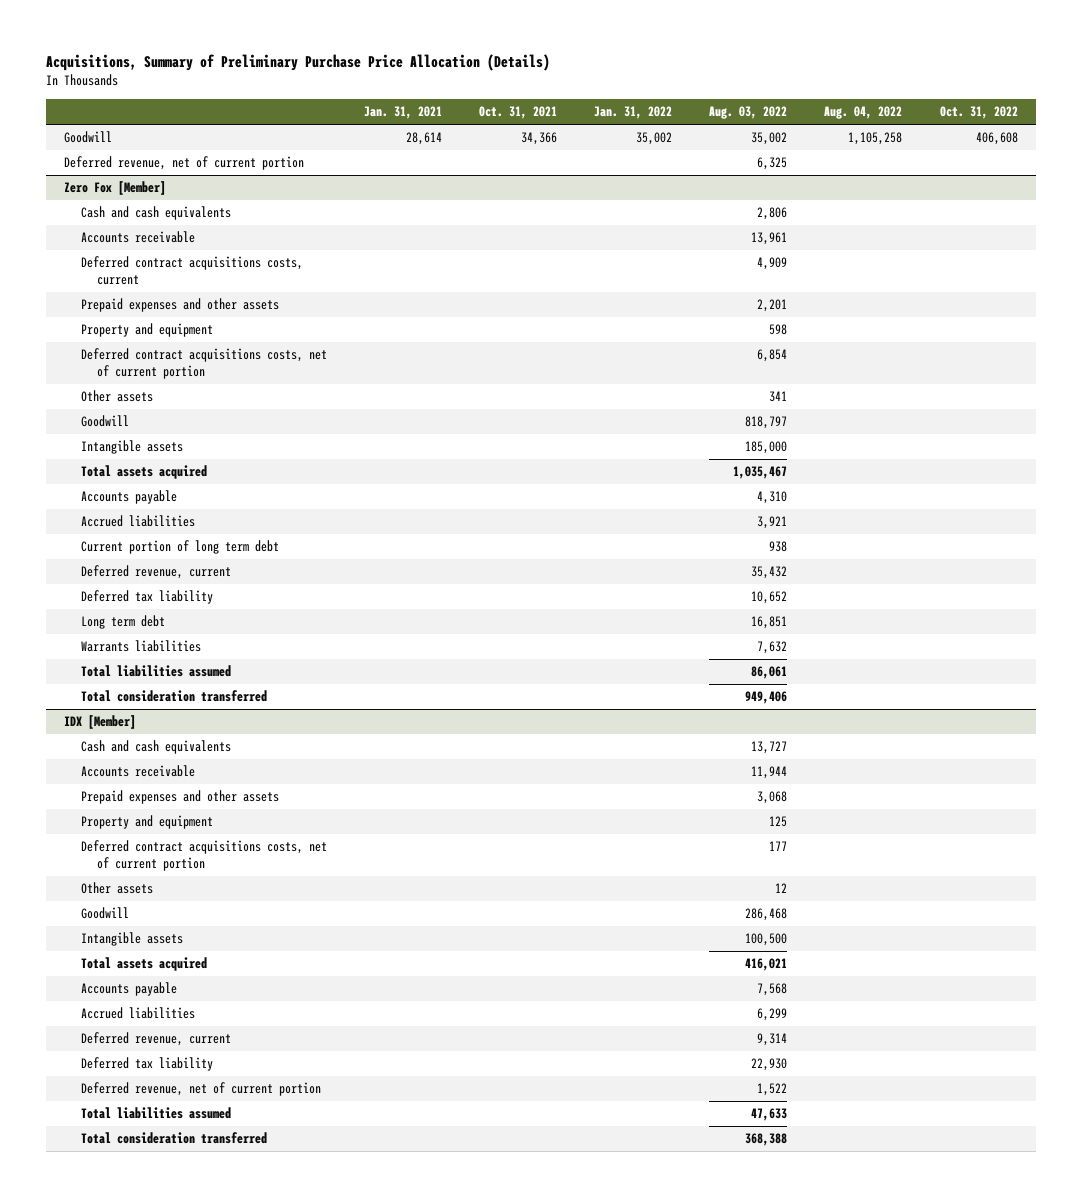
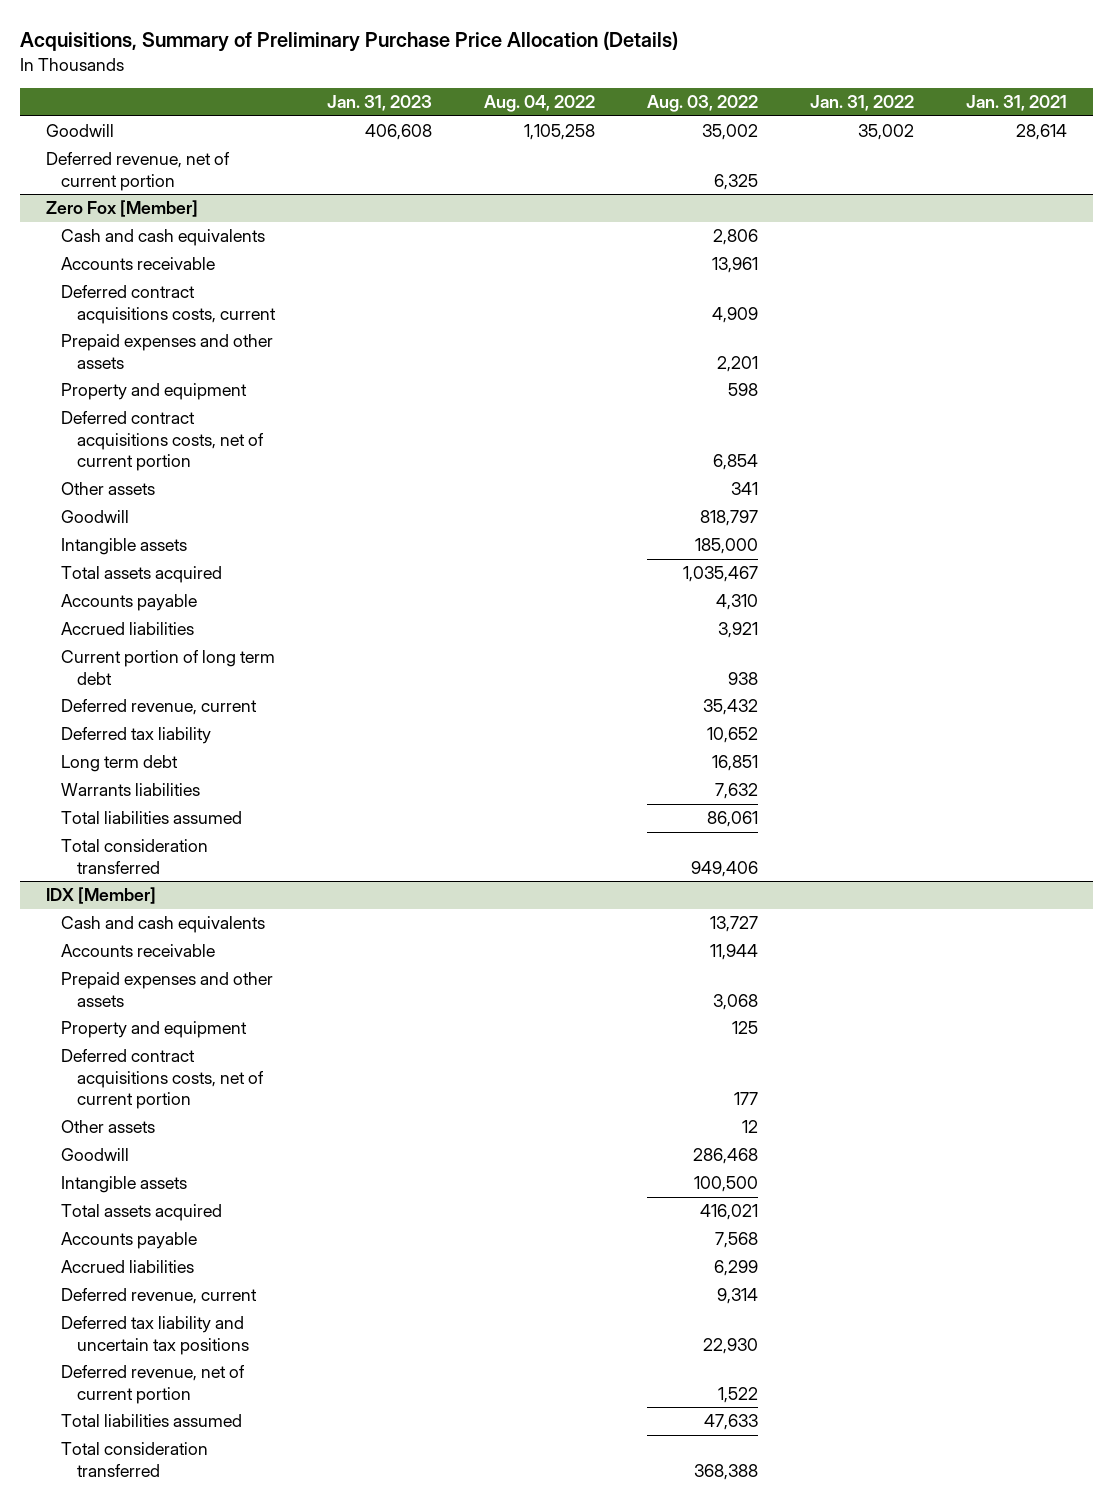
[478,106,557,120] Oct. 31, 2021 -> none
[939,106,1018,120] Oct. 31, 2022 -> none
none -> [327,95,433,112] Jan. 31, 2023
[80,1057,213,1072] Deferred tax liability -> [61,1316,249,1355] Deferred tax liability and uncertain tax positions

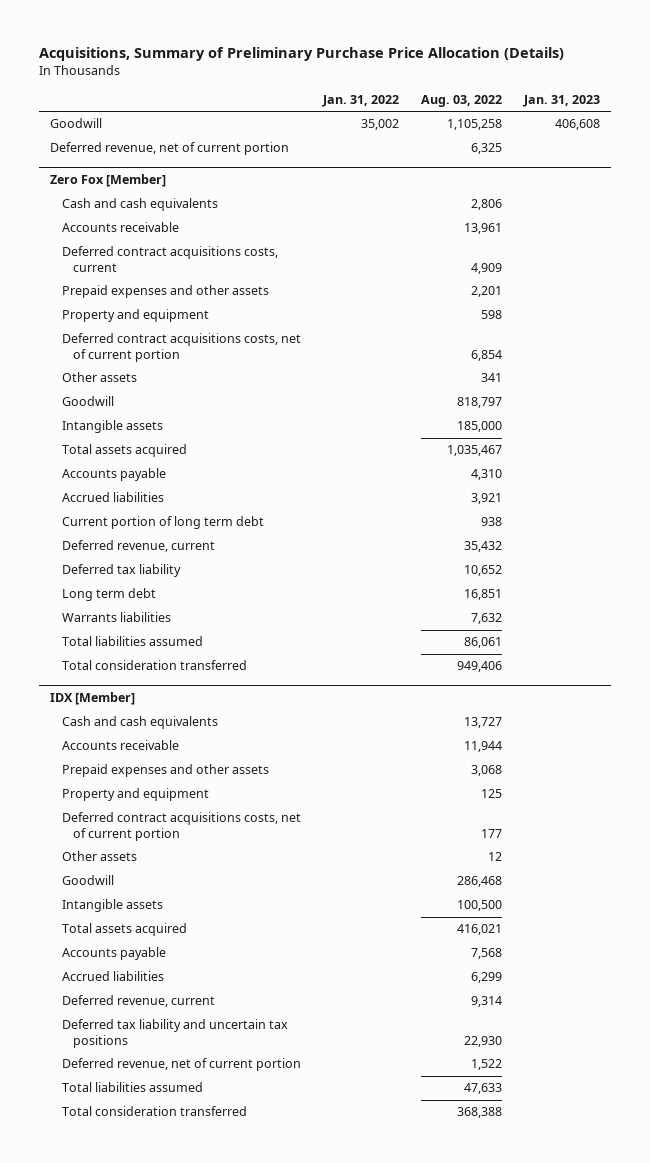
[484,95,596,113] Aug. 04, 2022 -> none
[965,95,1067,112] Jan. 31, 2021 -> none
[702,124,759,141] 35,002 -> [447,119,503,131] 1,105,258

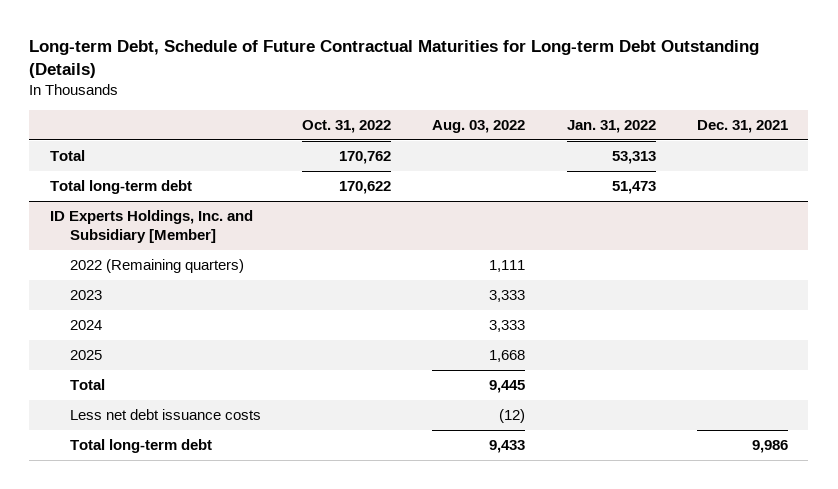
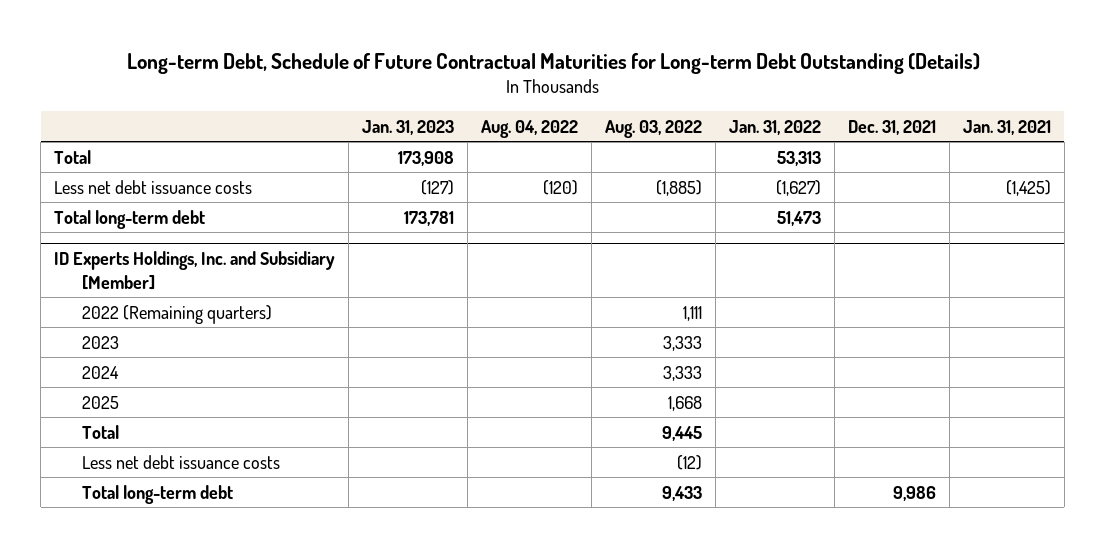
[302,119,392,133] Oct. 31, 2022 -> none
none -> [362,119,455,135] Jan. 31, 2023
none -> [481,119,579,138] Aug. 04, 2022
none -> [962,119,1051,135] Jan. 31, 2021
none -> [54,179,253,194] Less net debt issuance costs

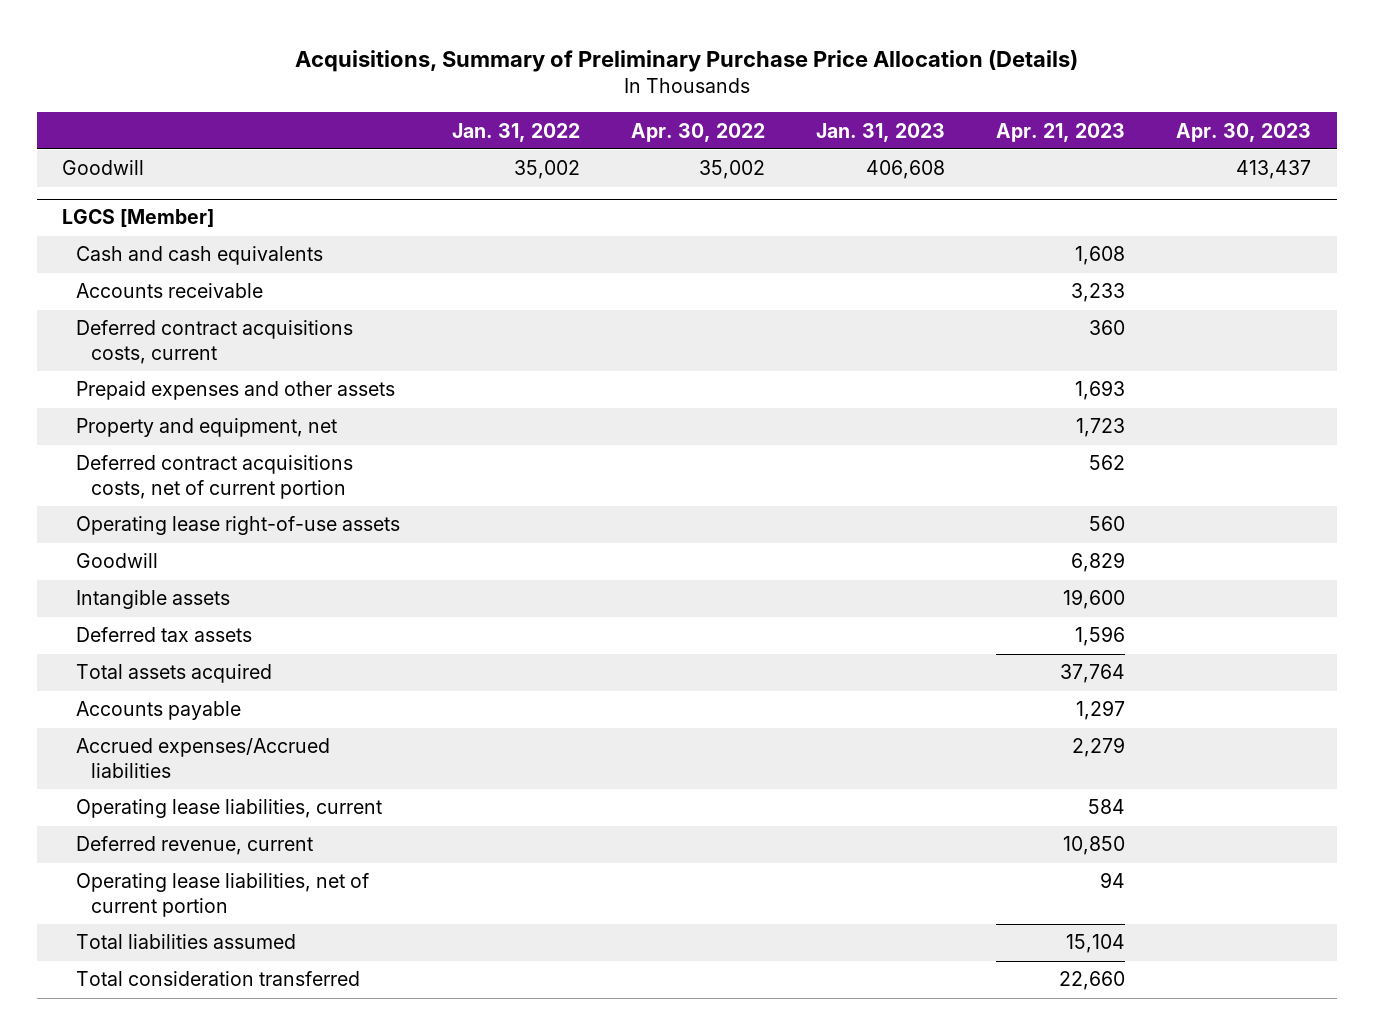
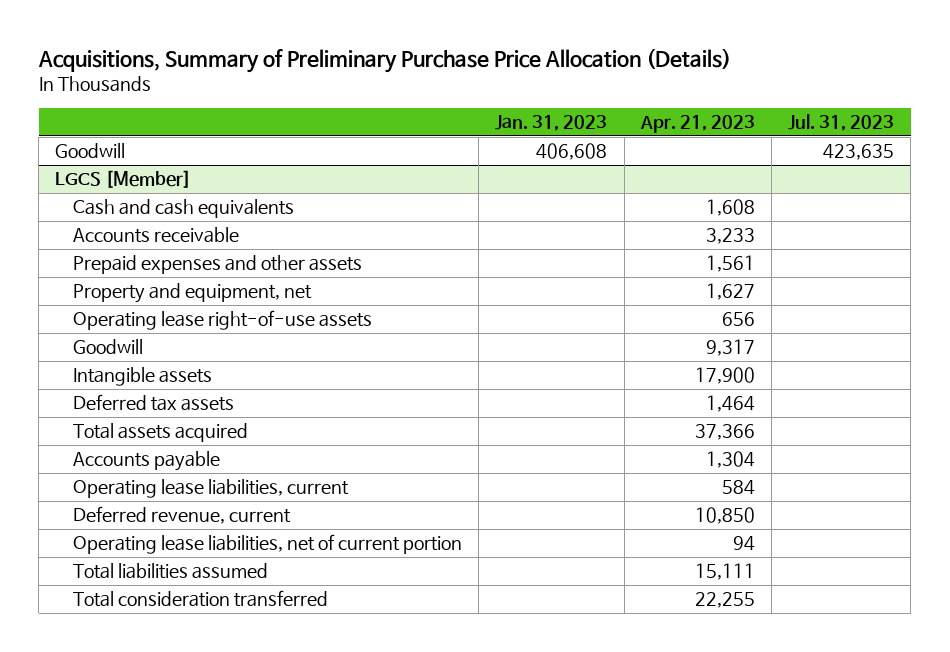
[451,122,580,142] Jan. 31, 2022 -> none
[630,122,765,142] Apr. 30, 2022 -> none
[1176,122,1312,142] Apr. 30, 2023 -> none
none -> [788,114,895,132] Jul. 31, 2023
[76,320,354,364] Deferred contract acquisitions costs, current -> none
[76,455,354,499] Deferred contract acquisitions costs, net of current portion -> none
[76,738,331,778] Accrued expenses/Accrued liabilities -> none
[1075,380,1126,401] 1,693 -> [705,255,755,273] 1,561
[1076,418,1126,438] 1,723 -> [705,283,755,301] 1,627
[1089,516,1126,532] 560 -> [721,312,755,327] 656
[1071,552,1126,573] 6,829 -> [705,339,755,357] 9,317
[1063,589,1126,610] 19,600 -> [694,367,755,385] 17,900
[1075,626,1126,647] 1,596 -> [705,395,755,413] 1,464
[1060,664,1126,684] 37,764 -> [694,424,755,441] 37,366
[1076,700,1126,721] 1,297 -> [705,451,755,469] 1,304
[1066,934,1126,954] 15,104 -> [694,563,755,581] 15,111
[1059,971,1126,991] 22,660 -> [694,592,755,609] 22,255

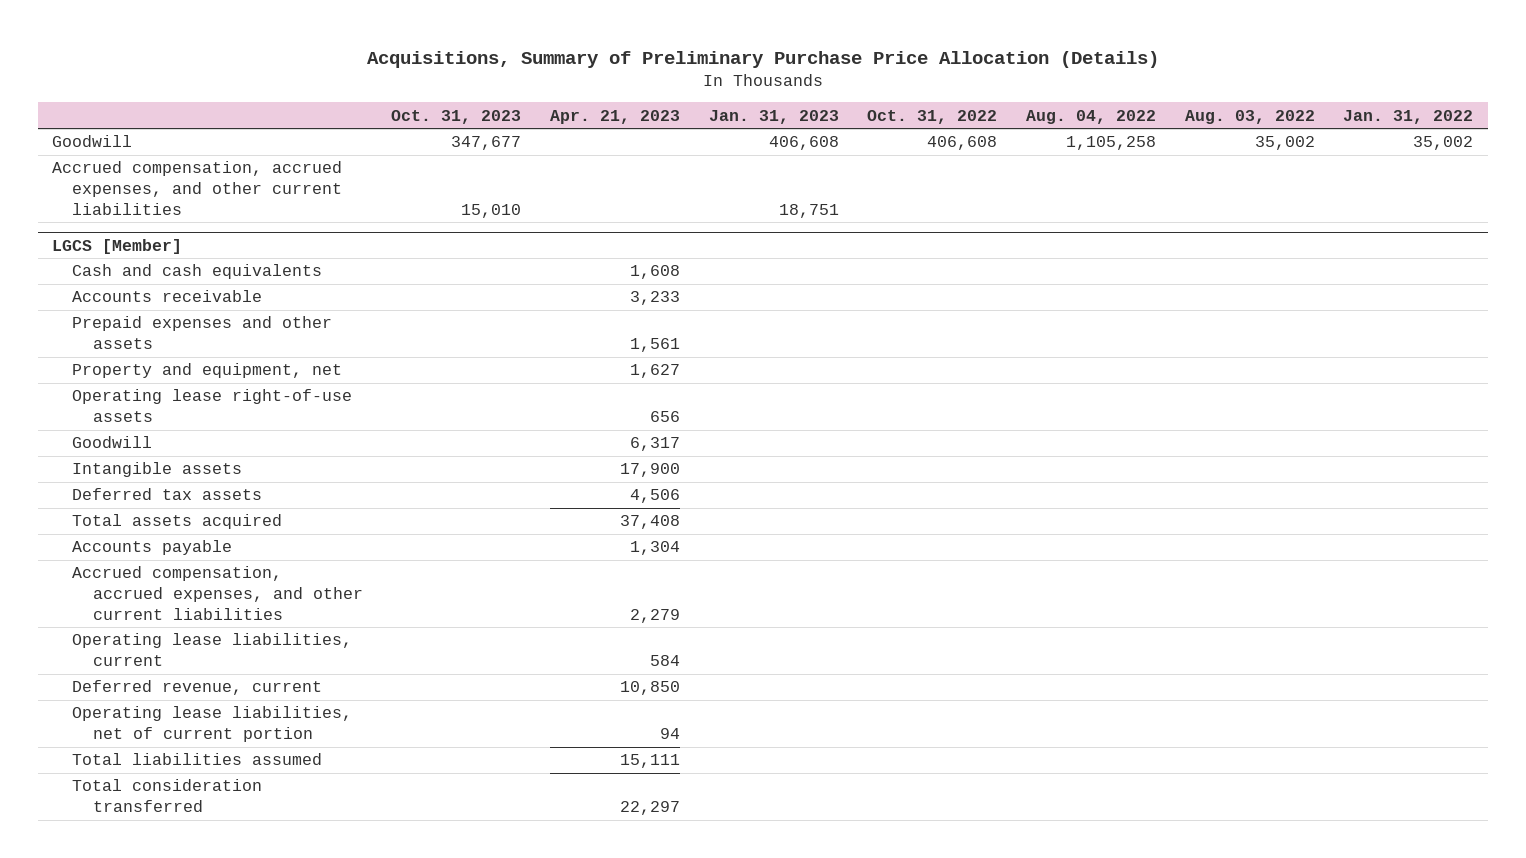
[788,114,895,132] Jul. 31, 2023 -> none
none -> [391,109,522,124] Oct. 31, 2023
none -> [867,109,998,124] Oct. 31, 2022
none -> [1026,109,1157,124] Aug. 04, 2022
none -> [1184,109,1315,124] Aug. 03, 2022
none -> [1343,109,1474,124] Jan. 31, 2022
none -> [52,161,343,215] Accrued compensation, accrued expenses, and other current liabilities
[705,339,755,357] 9,317 -> [630,437,681,452] 6,317
[705,395,755,413] 1,464 -> [630,489,681,504] 4,506
[694,424,755,441] 37,366 -> [620,515,681,530] 37,408
none -> [72,566,363,620] Accrued compensation, accrued expenses, and other current liabilities
[694,592,755,609] 22,255 -> [620,801,681,816] 22,297

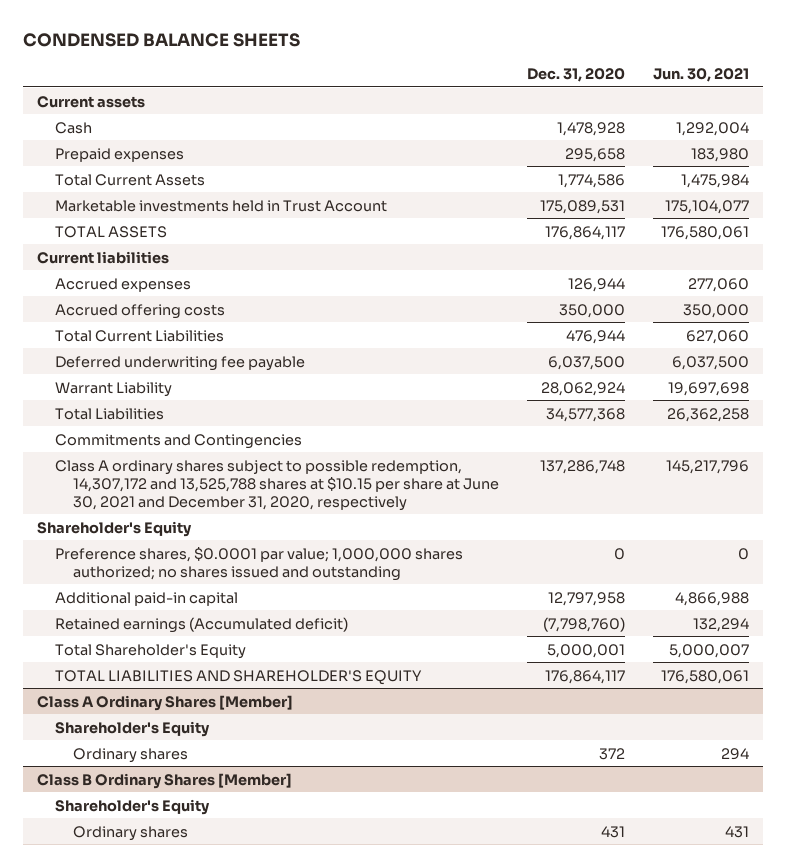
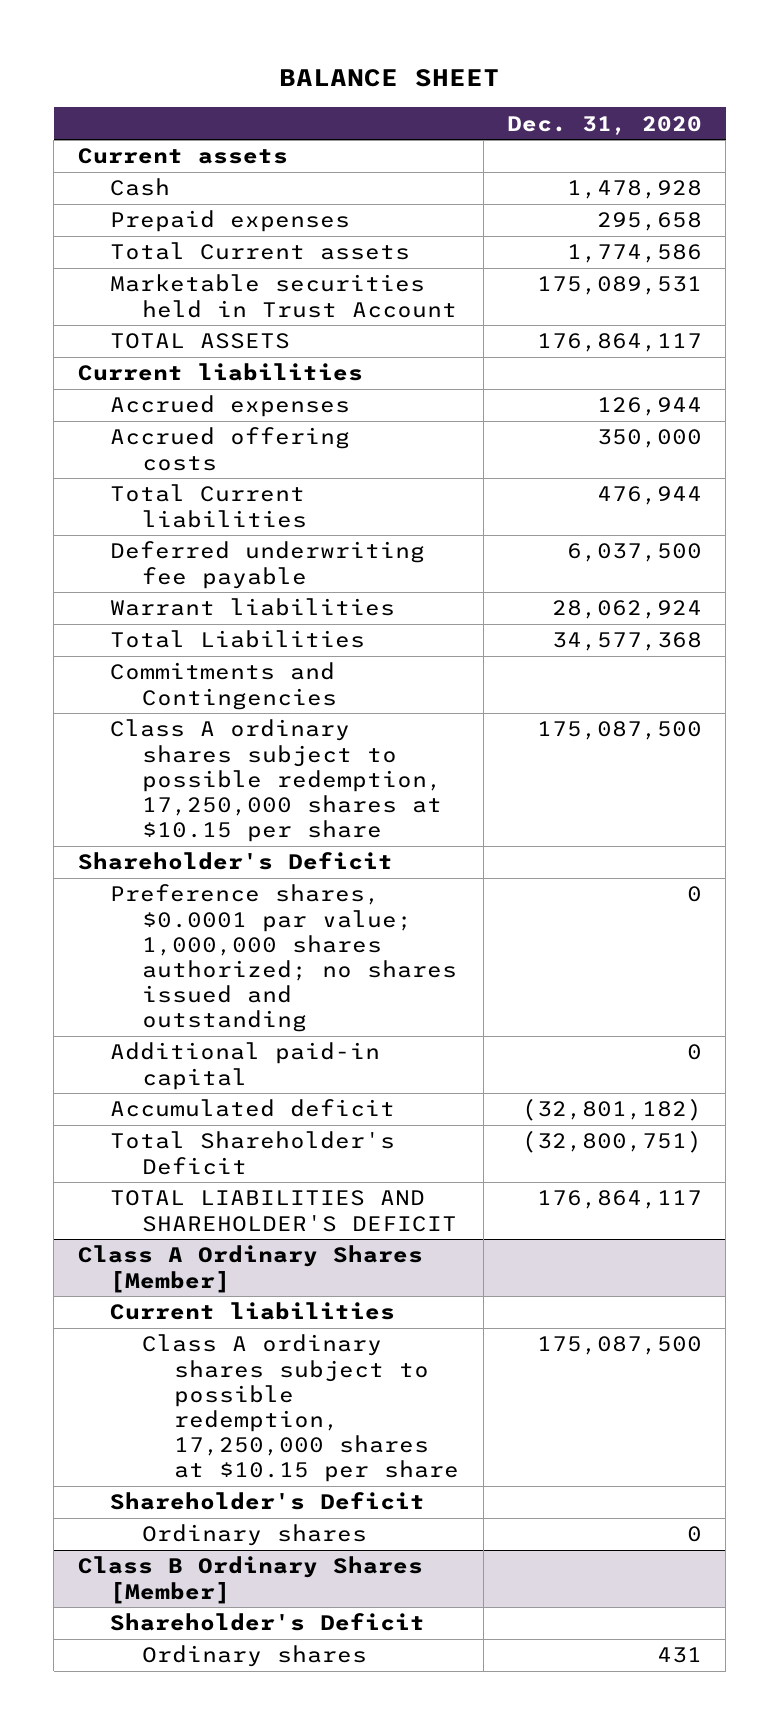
[23,32,301,47] CONDENSED BALANCE SHEETS -> [278,69,500,88] BALANCE SHEET
[652,68,749,83] Jun. 30, 2021 -> none
[54,173,205,186] Total Current Assets -> [109,242,410,261] Total Current assets
[54,199,387,212] Marketable investments held in Trust Account -> [109,274,458,318] Marketable securities held in Trust Account
[54,329,224,342] Total Current Liabilities -> [109,484,308,528] Total Current liabilities
[54,381,172,397] Warrant Liability -> [109,598,395,617] Warrant liabilities
[54,459,499,511] Class A ordinary shares subject to possible redemption, 14,307,172 and 13,525,788 shares at $10.15 per share at June 30, 2021 and December 31, 2020, respectively -> [109,719,443,843] Class A ordinary shares subject to possible redemption, 17,250,000 shares at $10.15 per share
[539,459,625,474] 137,286,748 -> [537,721,703,741] 175,087,500
[37,520,193,537] Shareholder's Equity -> [77,852,393,871] Shareholder's Deficit
[547,591,625,606] 12,797,958 -> [687,1044,703,1061] 0
[54,616,348,633] Retained earnings (Accumulated deficit) -> [109,1099,395,1118] Accumulated deficit
[542,616,625,632] (7,798,760) -> [522,1098,703,1122] (32,801,182)
[54,643,246,659] Total Shareholder's Equity -> [109,1131,395,1175] Total Shareholder's Deficit
[546,643,625,658] 5,000,001 -> [522,1130,703,1154] (32,800,751)
[54,669,422,685] TOTAL LIABILITIES AND SHAREHOLDER'S EQUITY -> [109,1190,458,1232] TOTAL LIABILITIES AND SHAREHOLDER'S DEFICIT
none -> [109,1302,395,1321] Current liabilities
none -> [142,1334,460,1483] Class A ordinary shares subject to possible redemption, 17,250,000 shares at $10.15 per share
[54,720,210,737] Shareholder's Equity -> [109,1492,425,1511] Shareholder's Deficit
[598,747,625,760] 372 -> [687,1526,703,1543] 0
[54,798,210,815] Shareholder's Equity -> [109,1613,425,1632] Shareholder's Deficit

